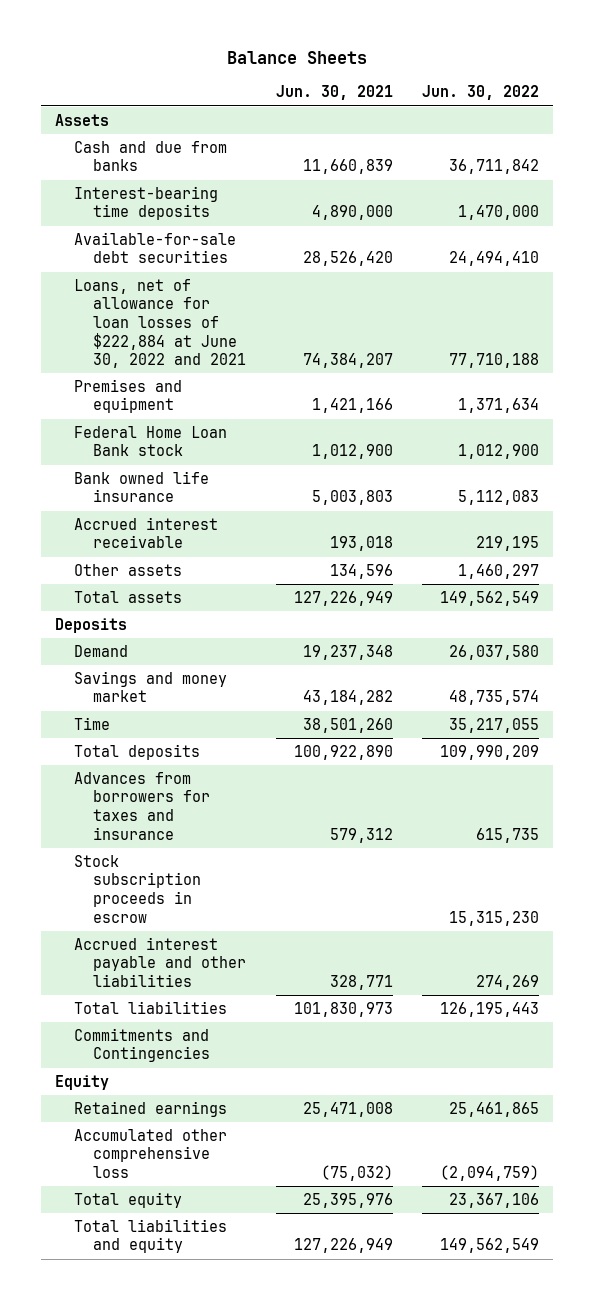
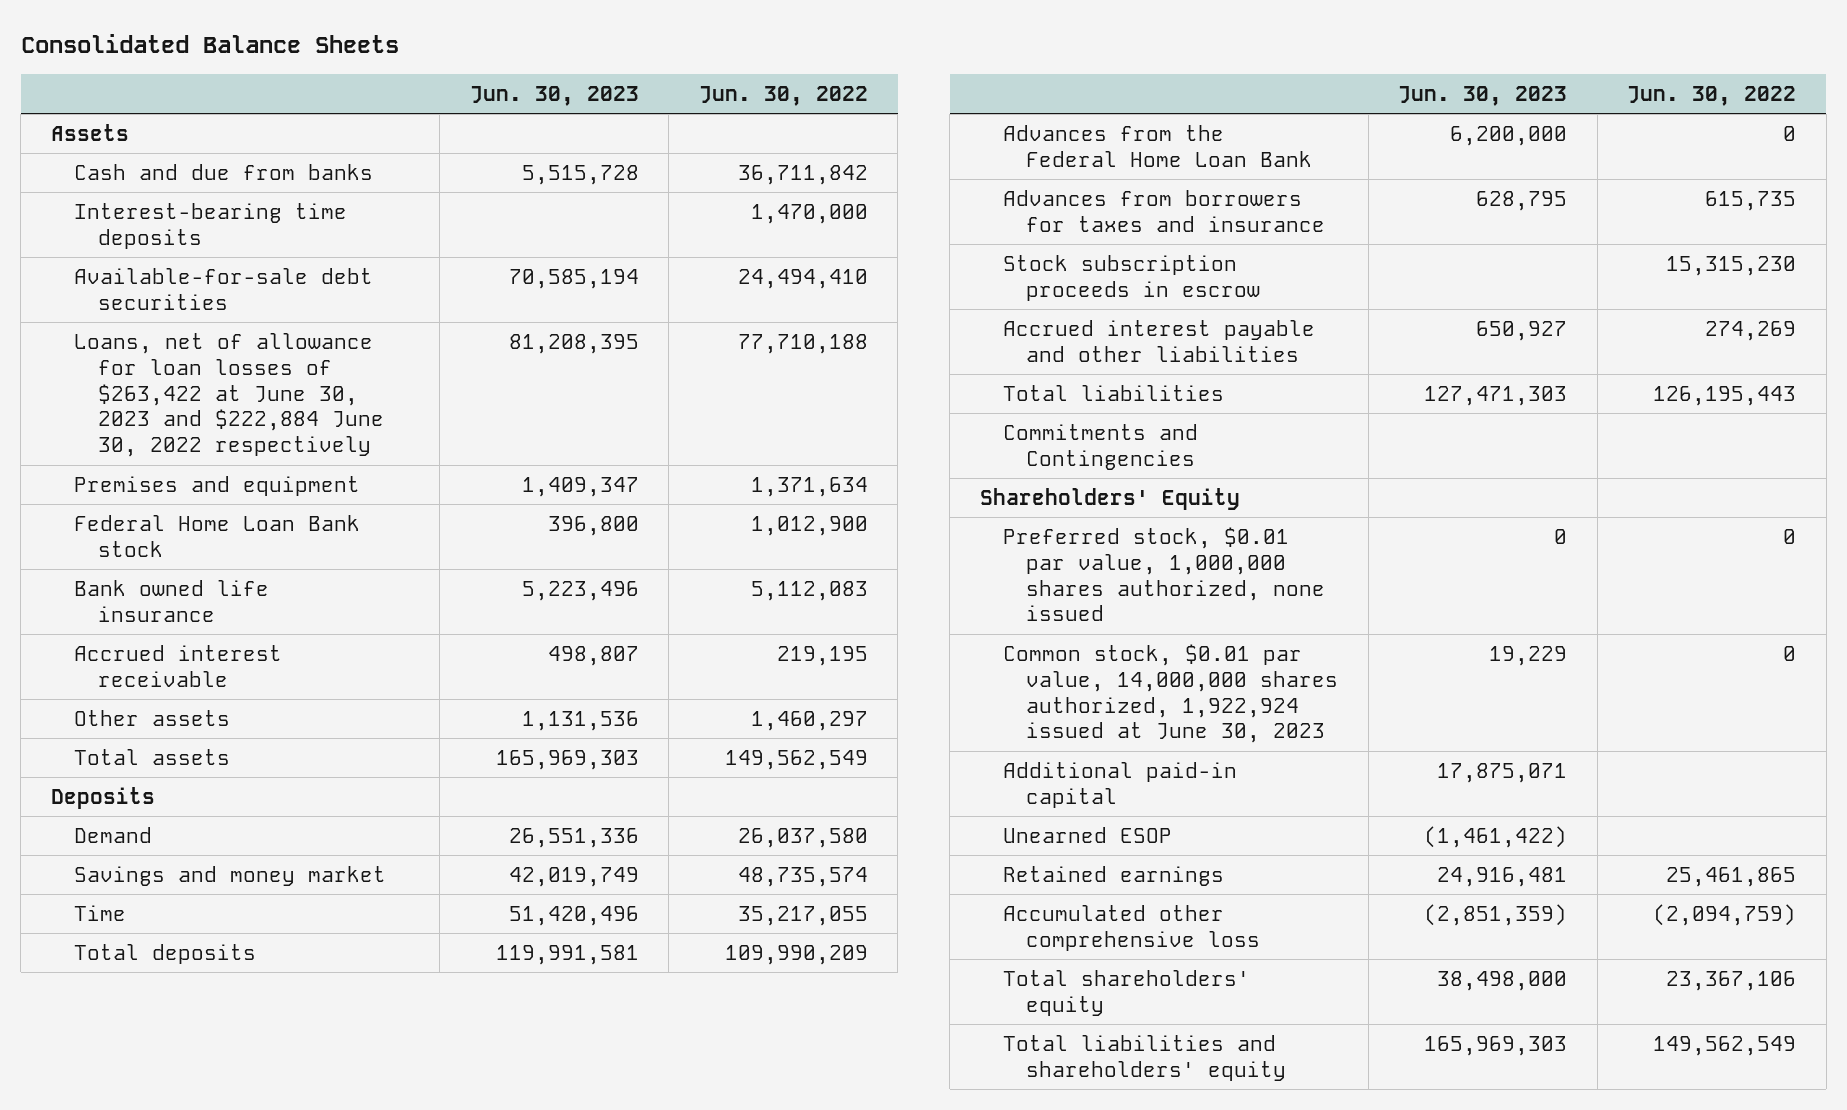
[226,50,367,64] Balance Sheets -> [20,34,399,54] Consolidated Balance Sheets
[275,85,393,101] Jun. 30, 2021 -> none
none -> [469,85,639,106] Jun. 30, 2023
[74,278,247,369] Loans, net of allowance for loan losses of $222,884 at June 30, 2022 and 2021 -> [74,332,384,458] Loans, net of allowance for loan losses of $263,422 at June 30, 2023 and $222,884 June 30, 2022 respectively
none -> [1002,124,1313,167] Advances from the Federal Home Loan Bank
[55,1074,110,1090] Equity -> [979,487,1240,510] Shareholders' Equity
none -> [1002,526,1326,622] Preferred stock, $0.01 par value, 1,000,000 shares authorized, none issued
none -> [1002,643,1339,744] Common stock, $0.01 par value, 14,000,000 shares authorized, 1,922,924 issued at June 30, 2023
none -> [1002,761,1237,808] Additional paid-in capital
none -> [1002,826,1172,843] Unearned ESOP
[74,1191,183,1208] Total equity -> [1002,969,1250,1016] Total shareholders' equity
[74,1218,228,1254] Total liabilities and equity -> [1002,1034,1287,1081] Total liabilities and shareholders' equity

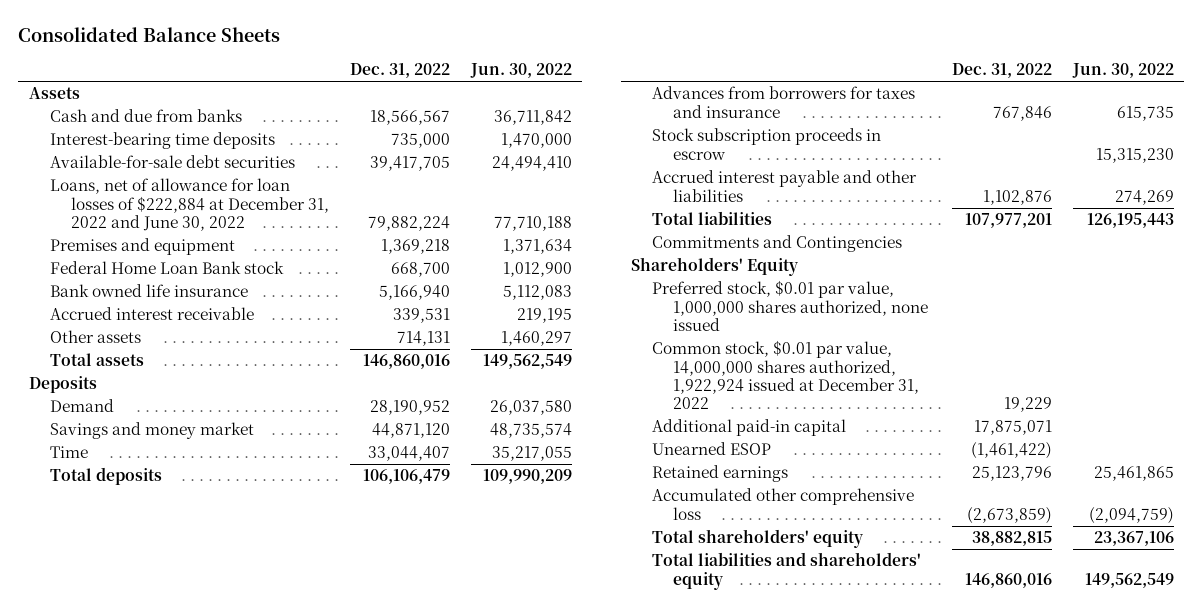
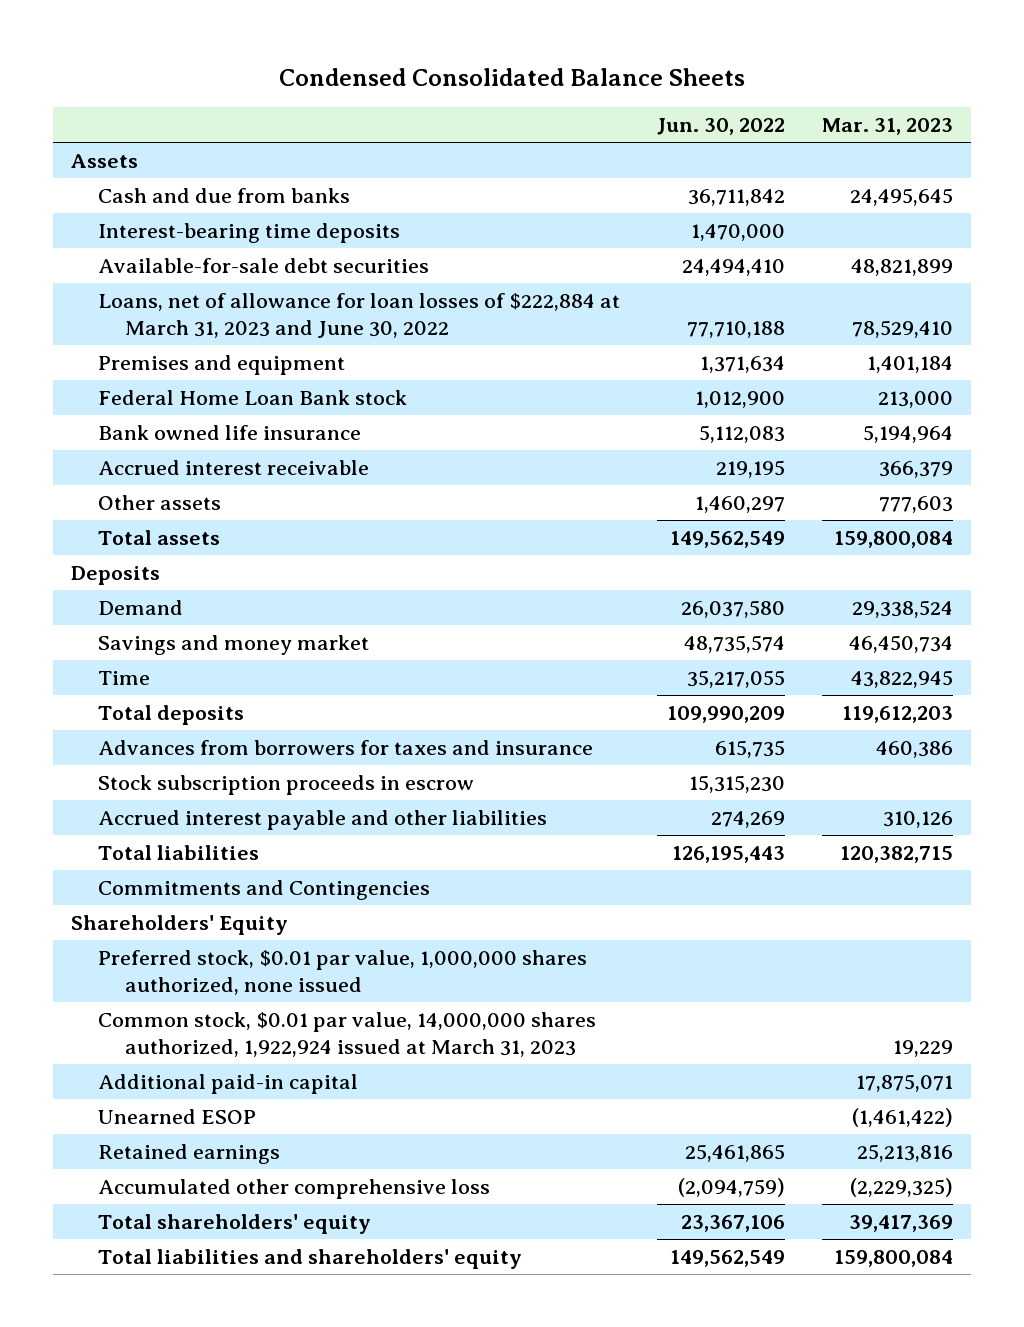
[18,27,281,43] Consolidated Balance Sheets -> [279,67,746,86] Condensed Consolidated Balance Sheets
[349,63,450,79] Dec. 31, 2022 -> none
none -> [821,117,953,135] Mar. 31, 2023
[49,178,329,232] Loans, net of allowance for loan losses of $222,884 at December 31, 2022 and June 30, 2022 -> [97,292,620,338] Loans, net of allowance for loan losses of $222,884 at March 31, 2023 and June 30, 2022
[652,340,920,410] Common stock, $0.01 par value, 14,000,000 shares authorized, 1,922,924 issued at December 31, 2022 -> [97,1011,596,1057] Common stock, $0.01 par value, 14,000,000 shares authorized, 1,922,924 issued at March 31, 2023

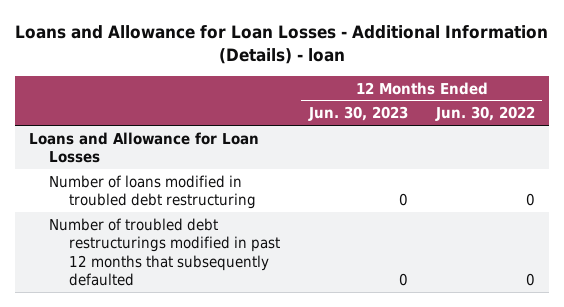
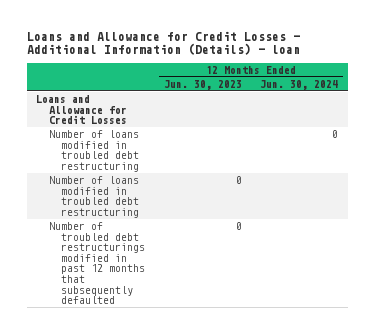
[15,25,549,65] Loans and Allowance for Loan Losses - Additional Information (Details) - loan -> [26,30,300,56] Loans and Allowance for Credit Losses - Additional Information (Details) - loan
[434,106,535,122] Jun. 30, 2022 -> none
none -> [260,79,339,90] Jun. 30, 2024
[29,131,260,164] Loans and Allowance for Loan Losses -> [36,94,127,125] Loans and Allowance for Credit Losses
none -> [48,129,140,172] Number of loans modified in troubled debt restructuring

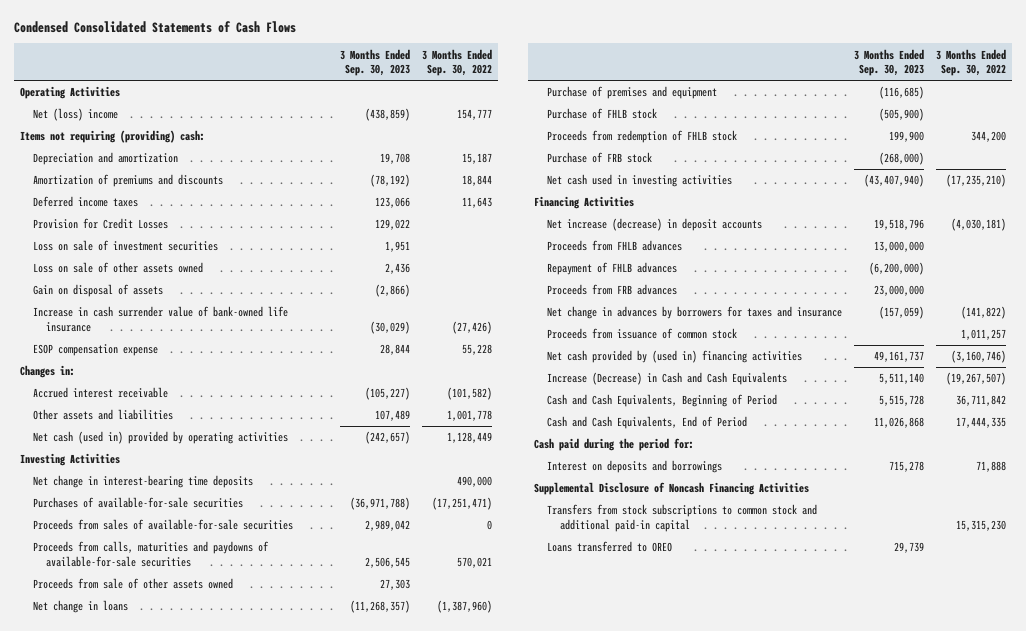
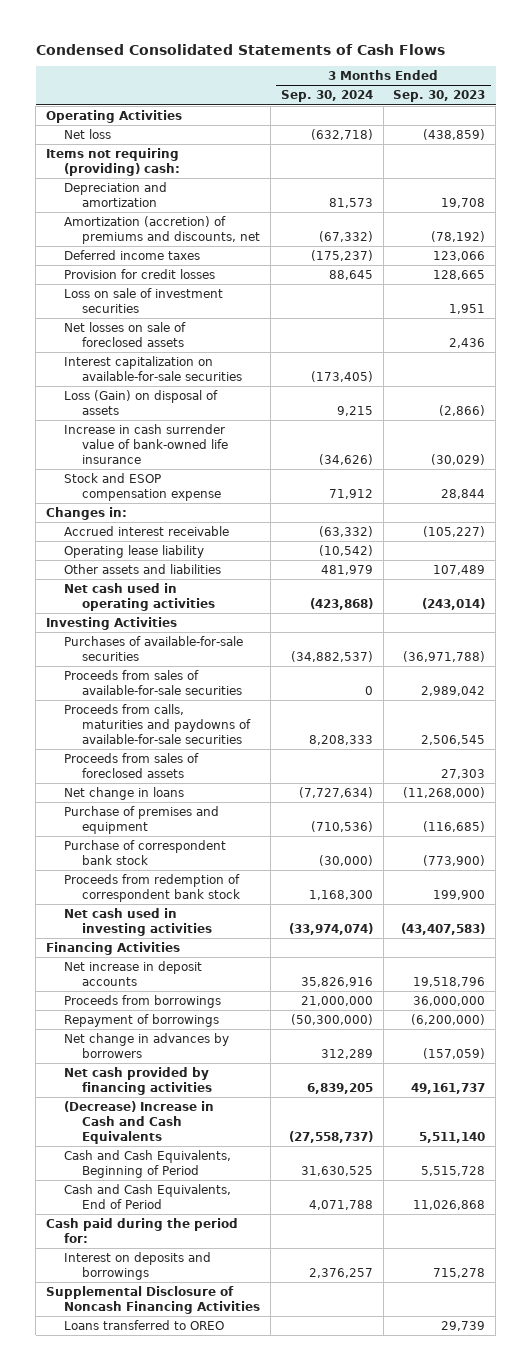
[422,48,493,77] 3 Months Ended Sep. 30, 2022 -> none
none -> [280,90,373,103] Sep. 30, 2024
[32,108,118,122] Net (loss) income -> [64,128,112,139] Net loss
[32,174,223,188] Amortization of premiums and discounts -> [64,215,260,245] Amortization (accretion) of premiums and discounts, net
[32,218,168,230] Provision for Credit Losses -> [64,268,216,279] Provision for credit losses
[374,219,410,231] 129,022 -> [433,269,486,280] 128,665
[32,262,203,274] Loss on sale of other assets owned -> [64,321,187,348] Net losses on sale of foreclosed assets
none -> [64,355,242,382] Interest capitalization on available-for-sale securities
[32,284,163,298] Gain on disposal of assets -> [64,389,219,416] Loss (Gain) on disposal of assets
[32,344,158,357] ESOP compensation expense -> [64,472,221,502] Stock and ESOP compensation expense
none -> [64,544,205,558] Operating lease liability
[32,431,288,445] Net cash (used in) provided by operating activities -> [64,582,215,612] Net cash used in operating activities
[364,431,410,445] (242,657) -> [422,598,486,611] (243,014)
[32,475,253,489] Net change in interest-bearing time deposits -> none
[32,578,233,590] Proceeds from sale of other assets owned -> [64,752,200,779] Proceeds from sales of foreclosed assets
[349,600,410,614] (11,268,357) -> [403,786,486,798] (11,268,000)
[546,152,652,164] Purchase of FRB stock -> none
[546,108,657,120] Purchase of FHLB stock -> [64,839,227,866] Purchase of correspondent bank stock
[878,108,924,122] (505,900) -> [423,855,486,867] (773,900)
[546,130,737,144] Proceeds from redemption of FHLB stock -> [64,873,241,903] Proceeds from redemption of correspondent bank stock
[863,174,924,188] (43,407,940) -> [401,923,486,936] (43,407,583)
[546,240,682,252] Proceeds from FHLB advances -> none
[546,262,677,276] Repayment of FHLB advances -> none
[546,284,677,296] Proceeds from FRB advances -> none
[546,328,737,340] Proceeds from issuance of common stock -> none
[546,218,762,232] Net increase (decrease) in deposit accounts -> [64,960,203,987] Net increase in deposit accounts
none -> [64,994,222,1008] Proceeds from borrowings
none -> [64,1013,220,1027] Repayment of borrowings
[546,306,842,320] Net change in advances by borrowers for taxes and insurance -> [64,1032,230,1059] Net change in advances by borrowers
[546,350,802,364] Net cash provided by (used in) financing activities -> [64,1066,212,1096] Net cash provided by financing activities
[546,372,787,386] Increase (Decrease) in Cash and Cash Equivalents -> [64,1100,215,1145] (Decrease) Increase in Cash and Cash Equivalents
[546,504,817,532] Transfers from stock subscriptions to common stock and additional paid-in capital -> none

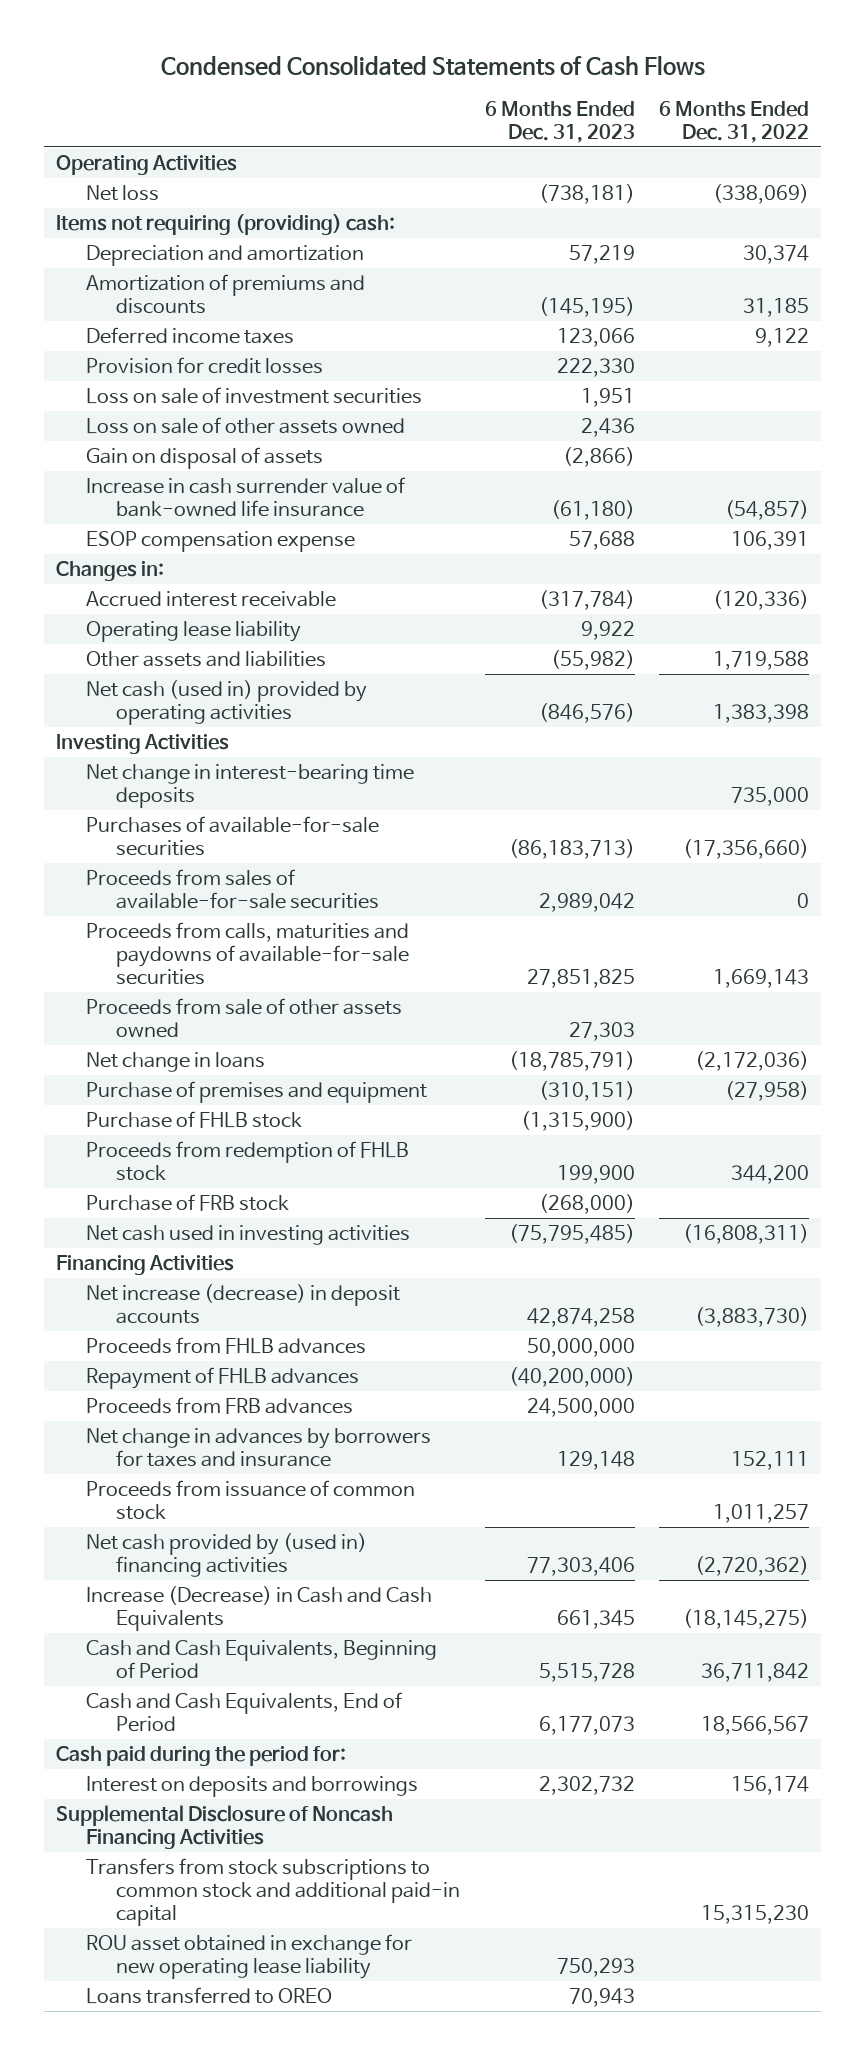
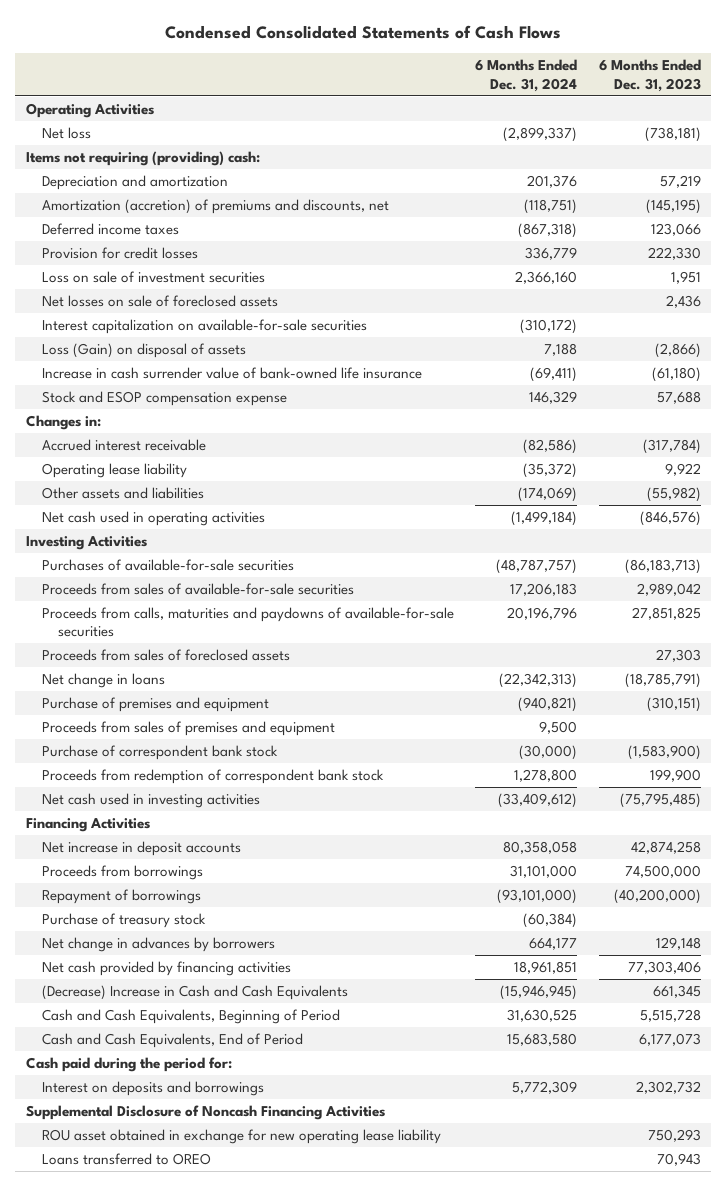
[659,100,810,143] 6 Months Ended Dec. 31, 2022 -> none
none -> [475,59,578,92] 6 Months Ended Dec. 31, 2024
[86,274,366,314] Amortization of premiums and discounts -> [41,198,389,214] Amortization (accretion) of premiums and discounts, net
[86,417,406,435] Loss on sale of other assets owned -> [41,294,278,307] Net losses on sale of foreclosed assets
none -> [41,318,367,334] Interest capitalization on available-for-sale securities
[86,447,324,470] Gain on disposal of assets -> [41,342,246,358] Loss (Gain) on disposal of assets
[86,531,356,553] ESOP compensation expense -> [41,390,287,406] Stock and ESOP compensation expense
[86,680,368,725] Net cash (used in) provided by operating activities -> [41,510,265,526] Net cash used in operating activities
[86,764,415,808] Net change in interest-bearing time deposits -> none
[86,998,403,1038] Proceeds from sale of other assets owned -> [41,648,290,661] Proceeds from sales of foreclosed assets
[86,1194,290,1212] Purchase of FRB stock -> none
none -> [41,720,335,736] Proceeds from sales of premises and equipment
[86,1111,303,1129] Purchase of FHLB stock -> [41,744,278,760] Purchase of correspondent bank stock
[520,1111,635,1132] (1,315,900) -> [627,744,701,760] (1,583,900)
[86,1141,410,1181] Proceeds from redemption of FHLB stock -> [41,768,384,784] Proceeds from redemption of correspondent bank stock
[86,1337,367,1355] Proceeds from FHLB advances -> none
[86,1367,360,1390] Repayment of FHLB advances -> none
[86,1397,354,1415] Proceeds from FRB advances -> none
[86,1480,416,1520] Proceeds from issuance of common stock -> none
[86,1284,401,1324] Net increase (decrease) in deposit accounts -> [41,840,241,856] Net increase in deposit accounts
none -> [41,864,203,880] Proceeds from borrowings
none -> [41,888,201,904] Repayment of borrowings
none -> [41,912,206,928] Purchase of treasury stock
[86,1428,432,1467] Net change in advances by borrowers for taxes and insurance -> [41,936,275,952] Net change in advances by borrowers
[86,1533,368,1577] Net cash provided by (used in) financing activities -> [41,960,291,976] Net cash provided by financing activities
[86,1586,433,1631] Increase (Decrease) in Cash and Cash Equivalents -> [41,984,348,1000] (Decrease) Increase in Cash and Cash Equivalents
[86,1858,461,1926] Transfers from stock subscriptions to common stock and additional paid-in capital -> none

